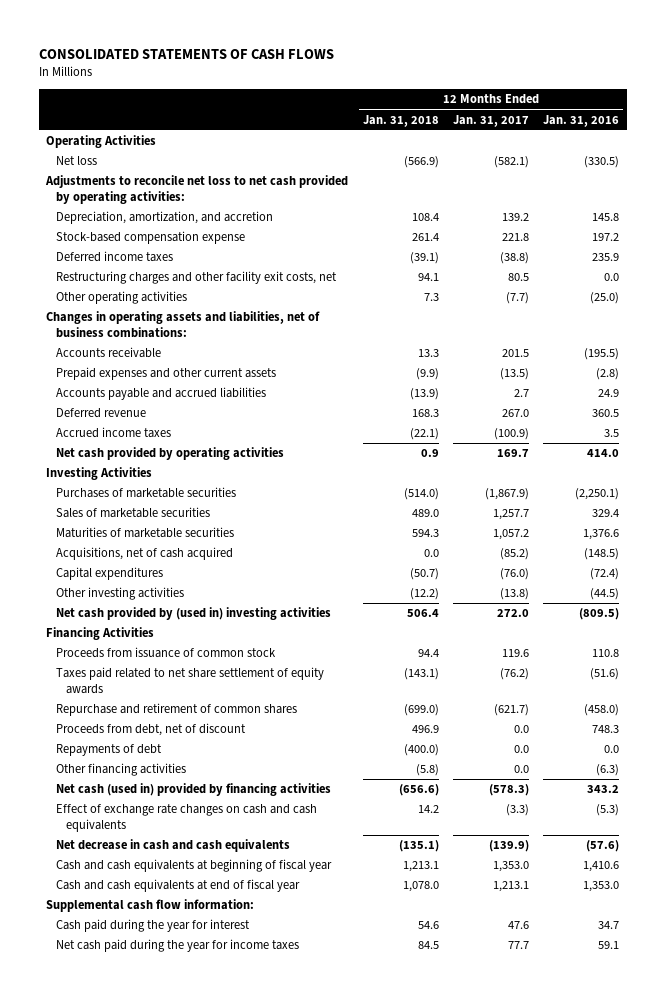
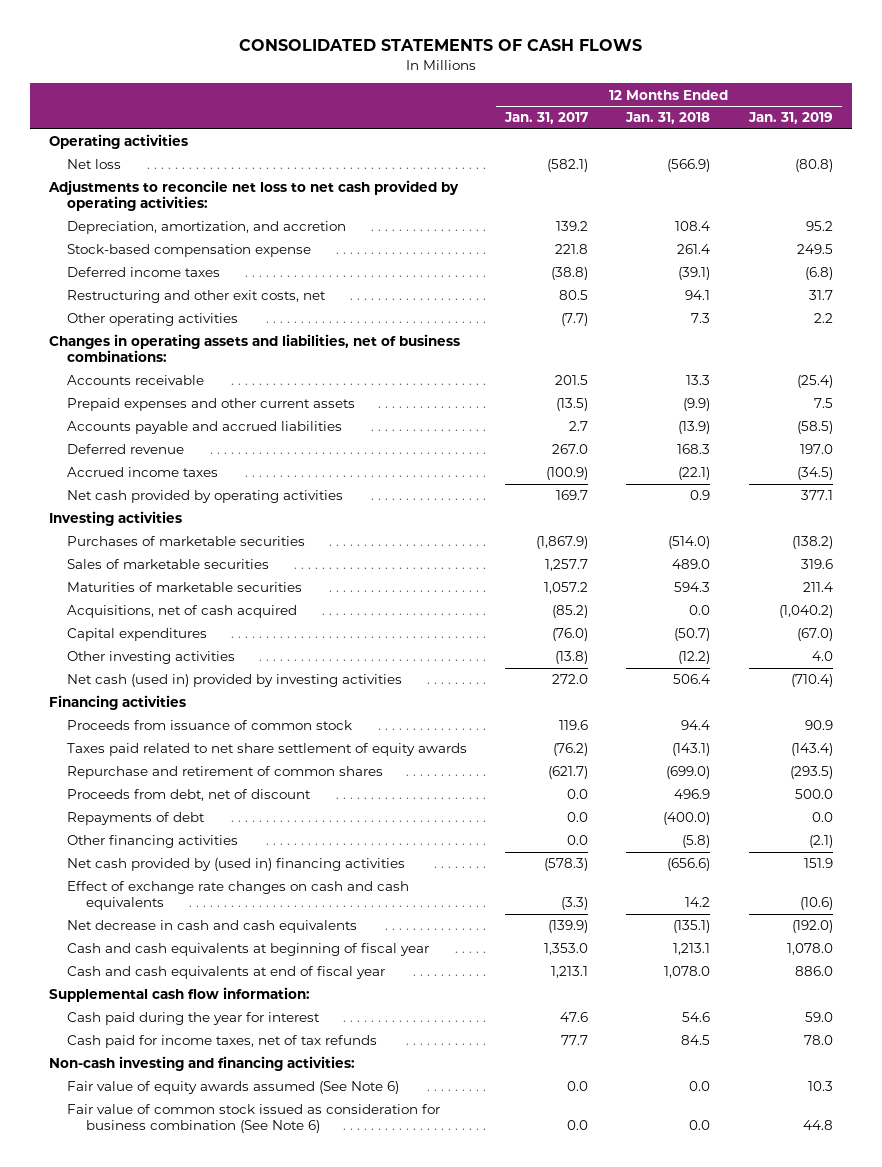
[543,114,620,127] Jan. 31, 2016 -> none
none -> [747,112,833,125] Jan. 31, 2019
[46,135,157,149] Operating Activities -> [49,134,189,150] Operating activities
[55,271,337,285] Restructuring charges and other facility exit costs, net -> [67,290,327,304] Restructuring and other exit costs, net
[46,467,153,481] Investing Activities -> [49,511,183,527] Investing activities
[55,607,331,621] Net cash provided by (used in) investing activities -> [67,674,403,688] Net cash (used in) provided by investing activities
[46,627,155,641] Financing Activities -> [49,695,187,711] Financing activities
[55,783,331,797] Net cash (used in) provided by financing activities -> [67,858,406,872] Net cash provided by (used in) financing activities
[55,939,299,953] Net cash paid during the year for income taxes -> [67,1035,378,1049] Cash paid for income taxes, net of tax refunds
none -> [49,1056,356,1072] Non-cash investing and financing activities:
none -> [67,1081,400,1095] Fair value of equity awards assumed (See Note 6)
none -> [67,1104,441,1134] Fair value of common stock issued as consideration for business combination (See Note 6)

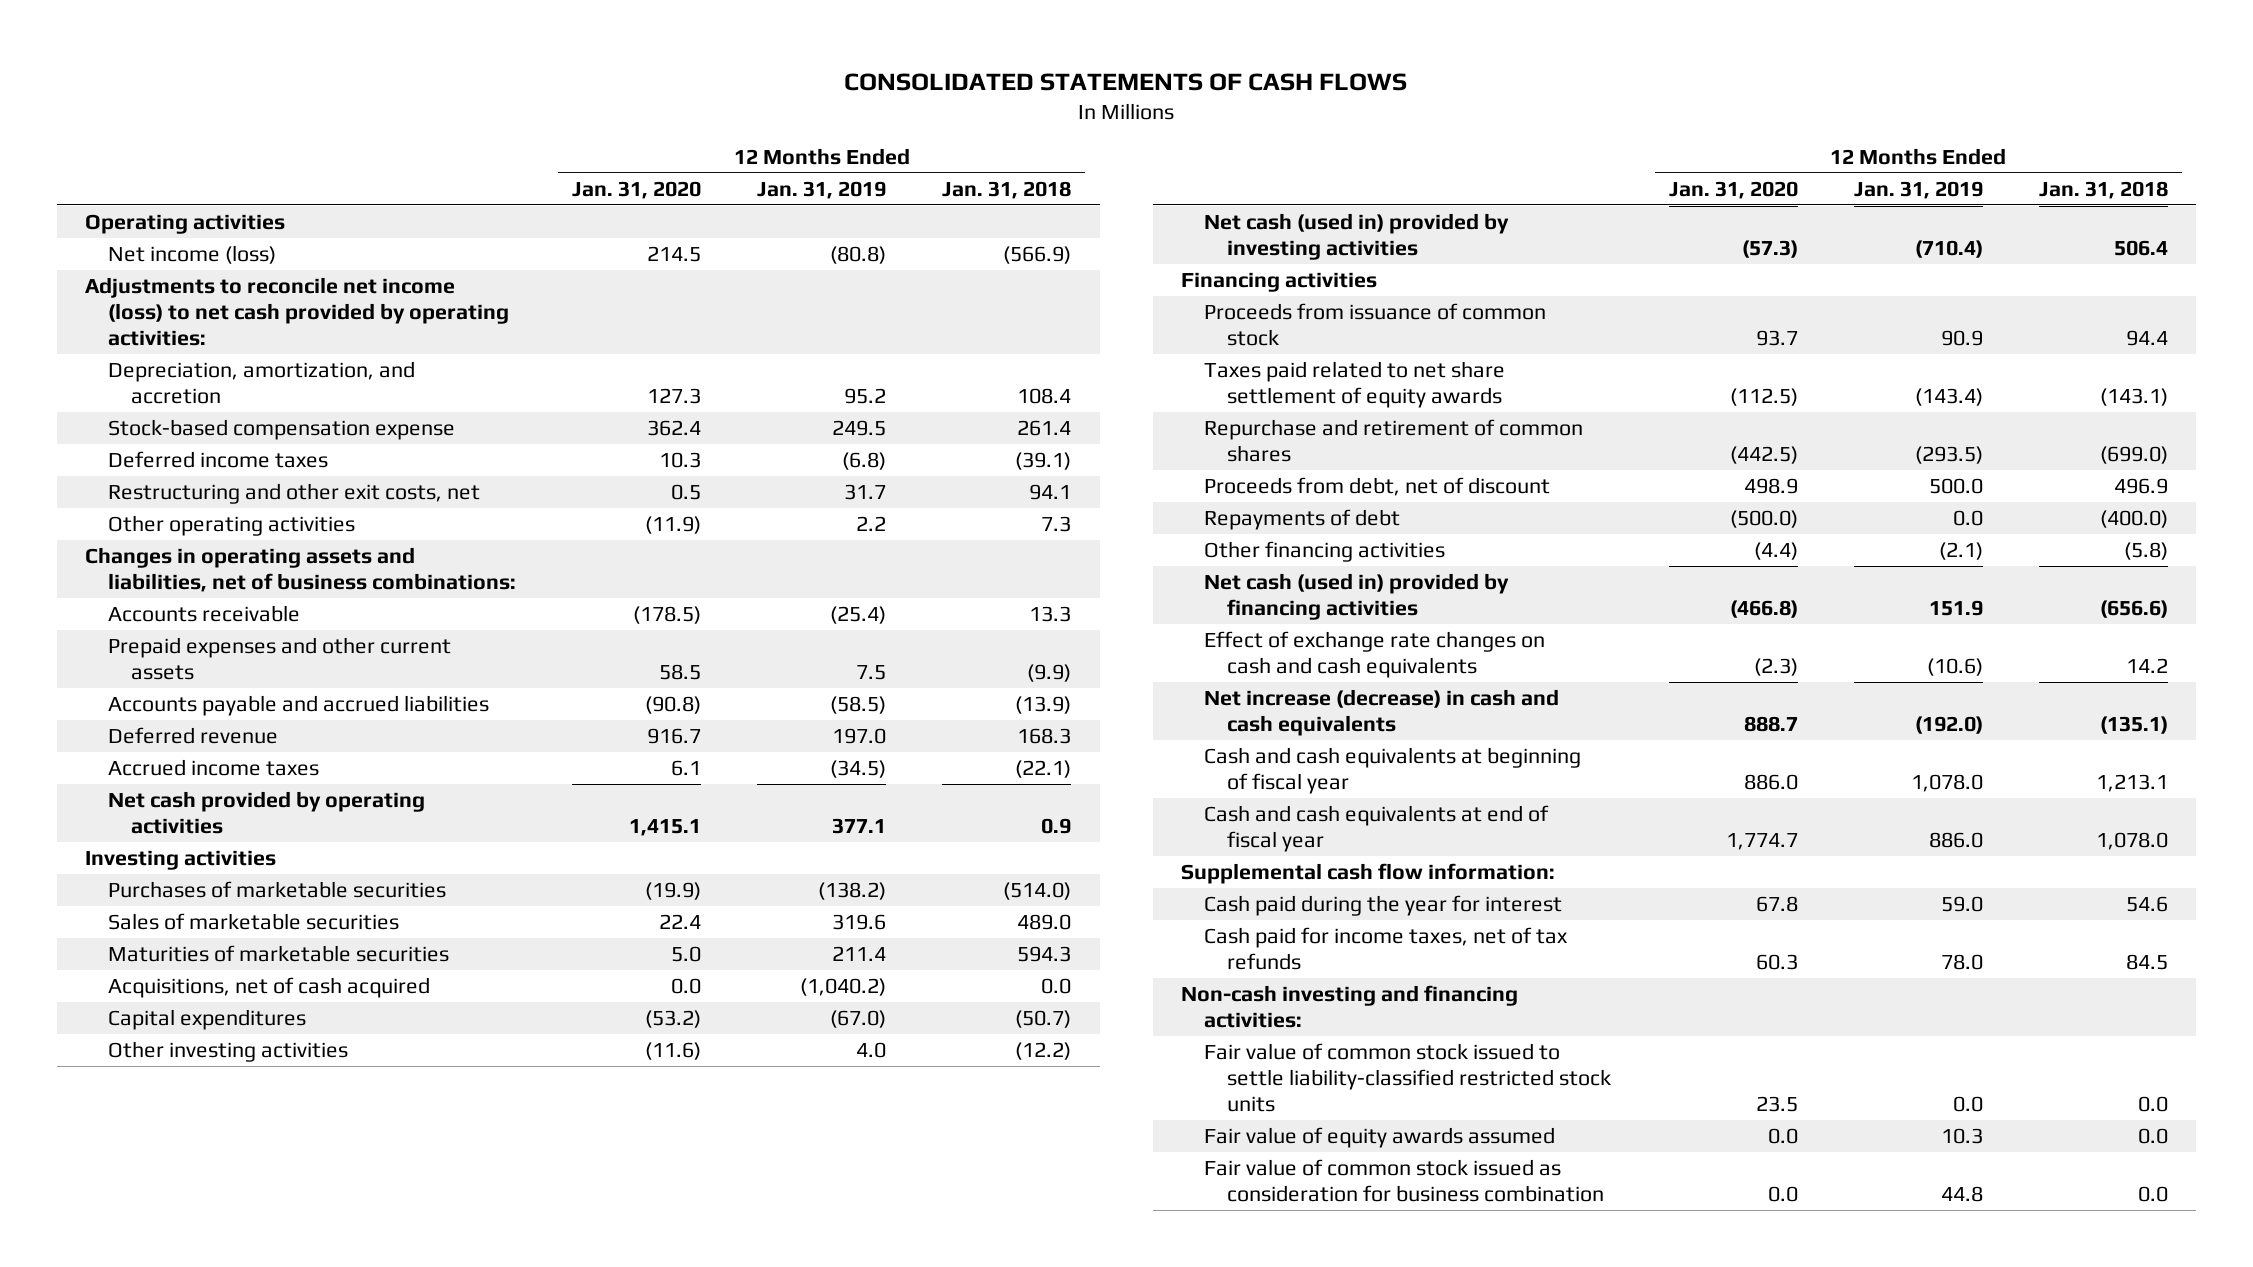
[504,112,589,125] Jan. 31, 2017 -> none
none -> [571,180,701,199] Jan. 31, 2020
[67,159,122,170] Net loss -> [107,245,276,265] Net income (loss)
[48,180,460,212] Adjustments to reconcile net loss to net cash provided by operating activities: -> [84,277,509,347] Adjustments to reconcile net income (loss) to net cash provided by operating activities:
[67,858,406,872] Net cash provided by (used in) financing activities -> [1204,573,1510,621] Net cash (used in) provided by financing activities
[67,920,358,934] Net decrease in cash and cash equivalents -> [1204,689,1560,737] Net increase (decrease) in cash and cash equivalents
none -> [1204,1043,1612,1113] Fair value of common stock issued to settle liability-classified restricted stock units
[67,1081,400,1095] Fair value of equity awards assumed (See Note 6) -> [1204,1127,1556,1149] Fair value of equity awards assumed
[67,1104,441,1134] Fair value of common stock issued as consideration for business combination (See Note 6) -> [1204,1159,1605,1203] Fair value of common stock issued as consideration for business combination

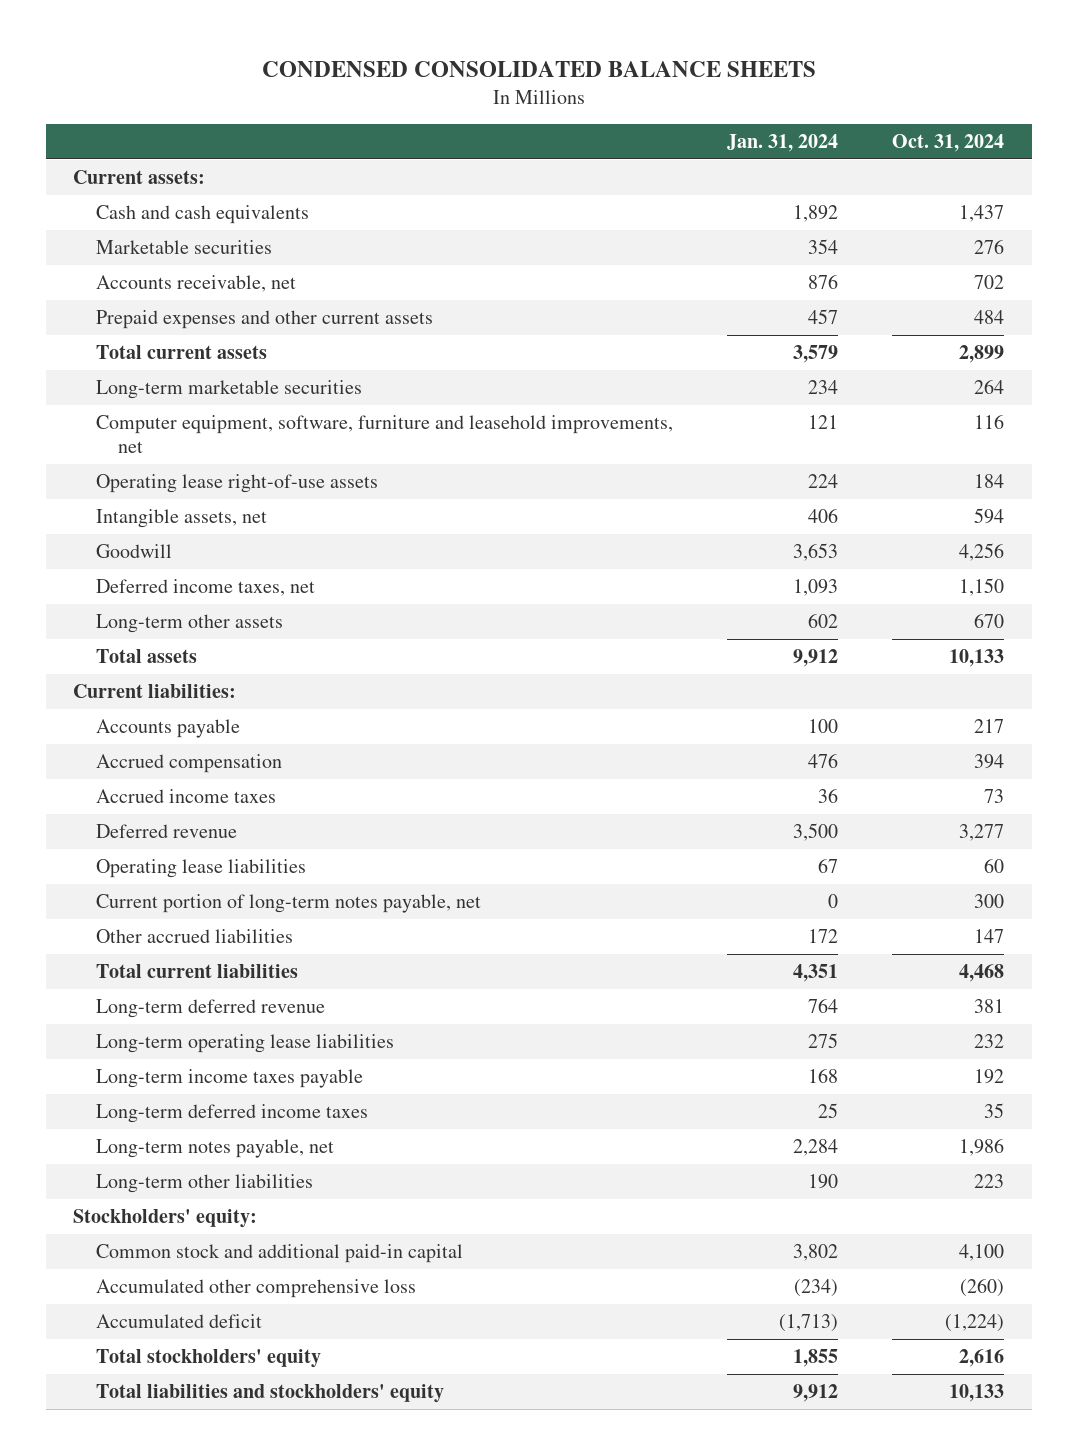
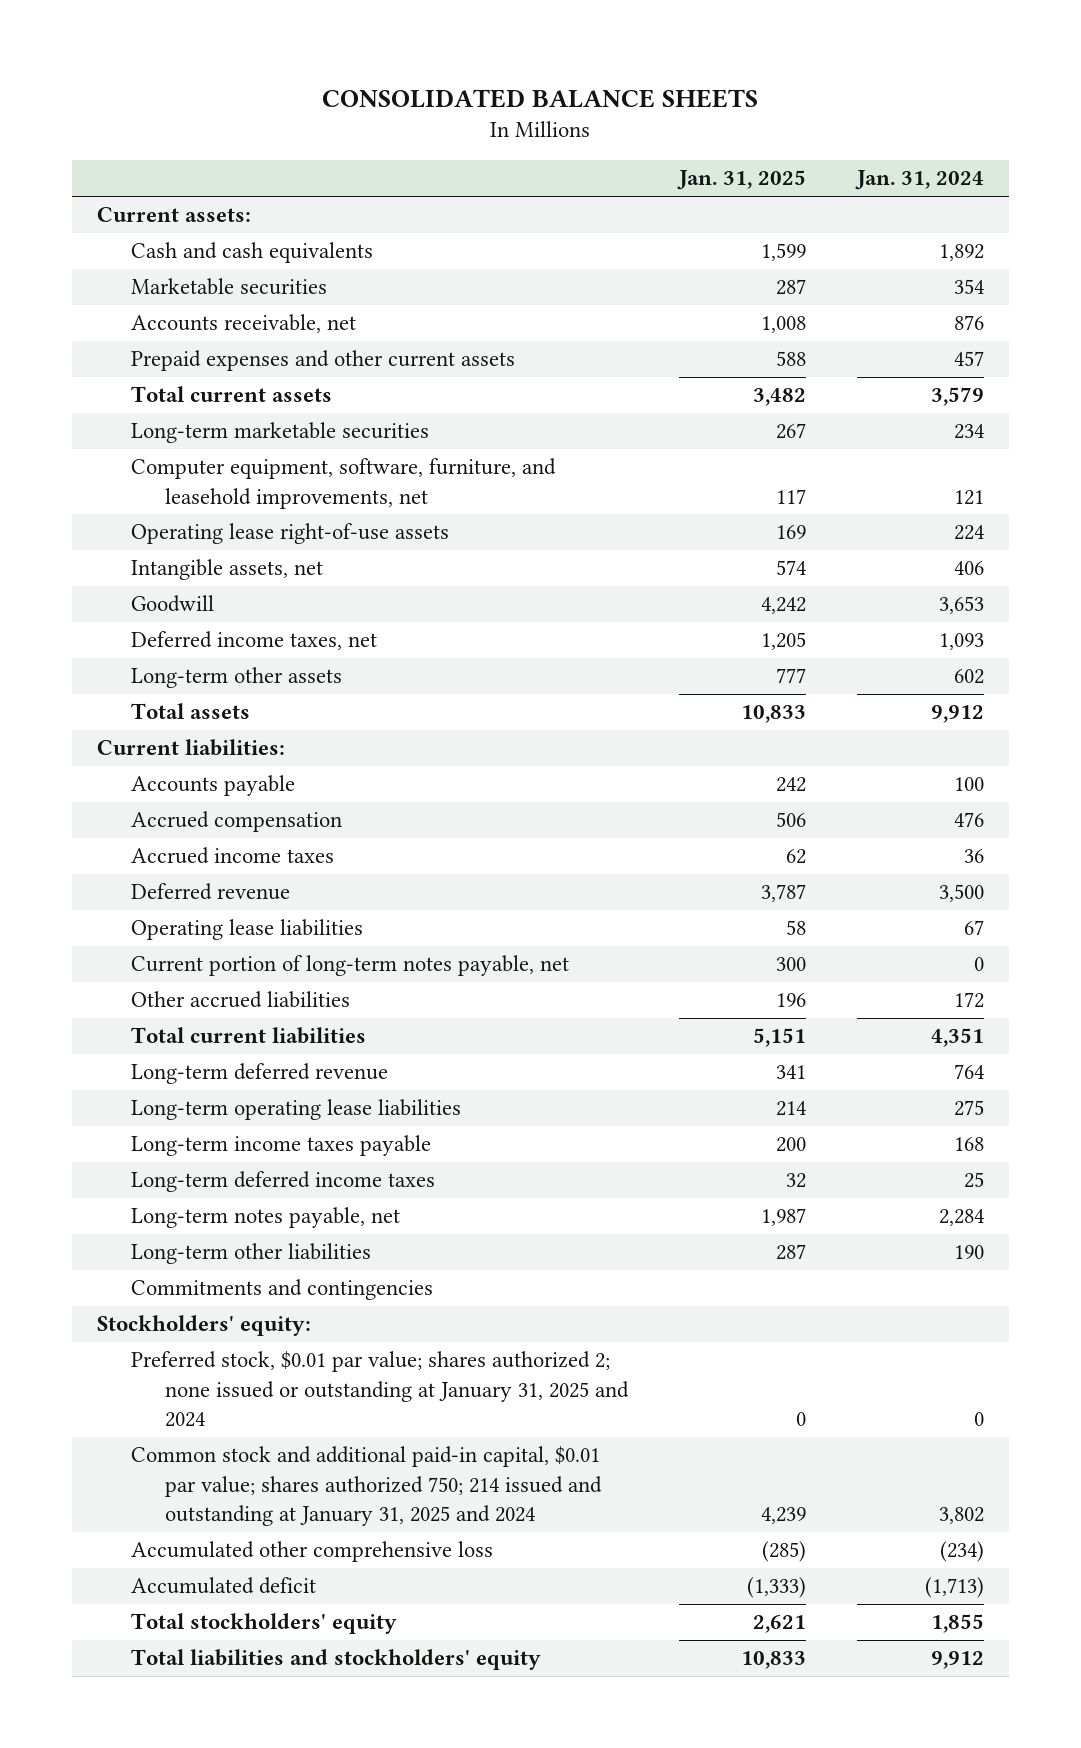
[261,61,816,78] CONDENSED CONSOLIDATED BALANCE SHEETS -> [322,88,759,108] CONSOLIDATED BALANCE SHEETS
[892,133,1005,152] Oct. 31, 2024 -> none
none -> [676,170,806,191] Jan. 31, 2025
[95,415,673,454] Computer equipment, software, furniture and leasehold improvements, net -> [131,458,557,509] Computer equipment, software, furniture, and leasehold improvements, net
none -> [131,1279,434,1301] Commitments and contingencies
none -> [131,1351,630,1427] Preferred stock, $0.01 par value; shares authorized 2; none issued or outstanding at January 31, 2025 and 2024
[95,1244,463,1264] Common stock and additional paid-in capital -> [131,1446,603,1526] Common stock and additional paid-in capital, $0.01 par value; shares authorized 750; 214 issued and outstanding at January 31, 2025 and 2024

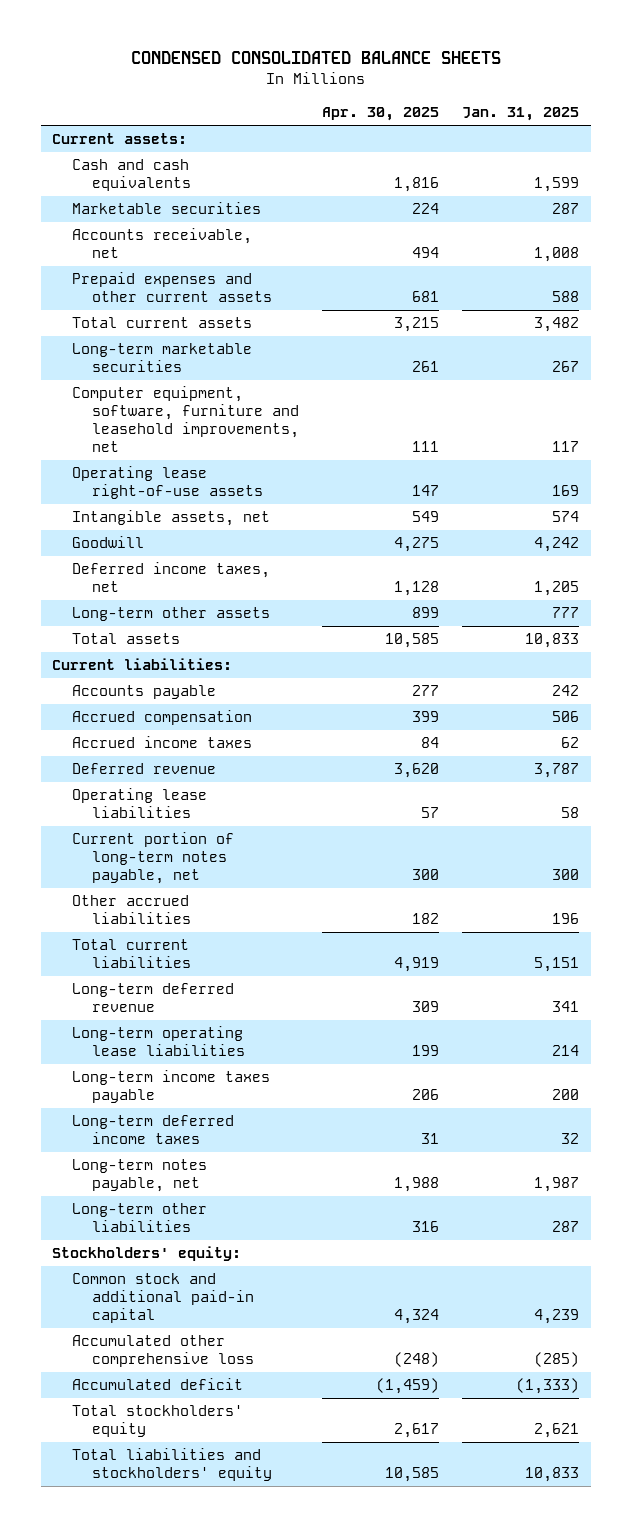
[322,88,759,108] CONSOLIDATED BALANCE SHEETS -> [130,50,501,64] CONDENSED CONSOLIDATED BALANCE SHEETS
[854,170,984,191] Jan. 31, 2024 -> none
none -> [322,107,440,122] Apr. 30, 2025
[131,458,557,509] Computer equipment, software, furniture, and leasehold improvements, net -> [72,386,300,453] Computer equipment, software, furniture and leasehold improvements, net
[131,1279,434,1301] Commitments and contingencies -> none
[131,1351,630,1427] Preferred stock, $0.01 par value; shares authorized 2; none issued or outstanding at January 31, 2025 and 2024 -> none
[131,1446,603,1526] Common stock and additional paid-in capital, $0.01 par value; shares authorized 750; 214 issued and outstanding at January 31, 2025 and 2024 -> [72,1273,255,1324] Common stock and additional paid-in capital

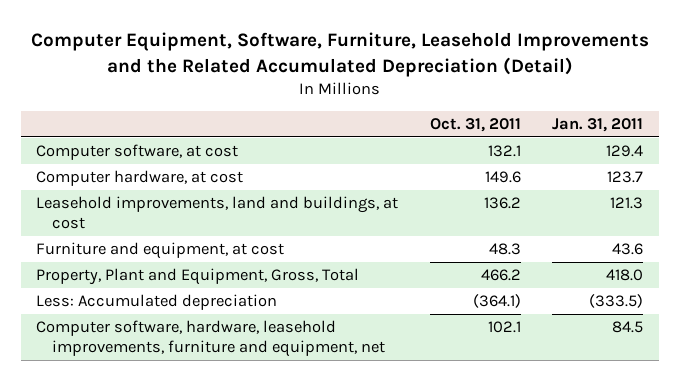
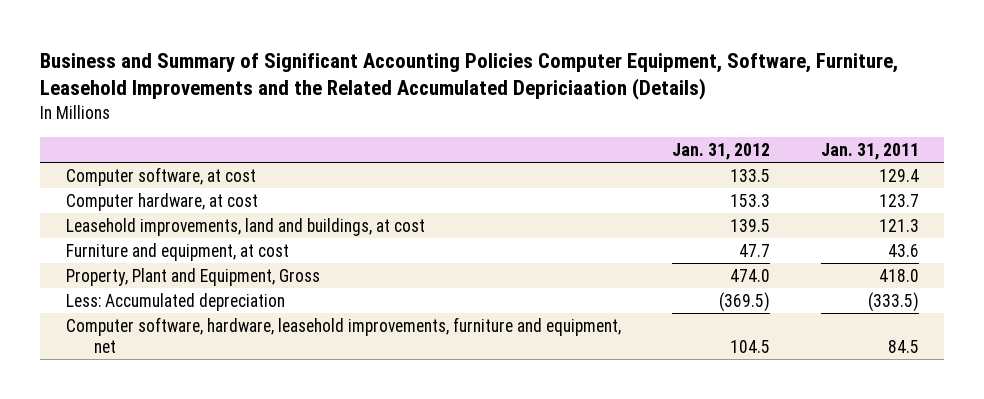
[30,32,649,77] Computer Equipment, Software, Furniture, Leasehold Improvements and the Related Accumulated Depreciation (Detail) -> [40,52,899,101] Business and Summary of Significant Accounting Policies Computer Equipment, Software, Furniture, Leasehold Improvements and the Related Accumulated Depriciaation (Details)
[429,118,521,133] Oct. 31, 2011 -> none
none -> [671,142,770,160] Jan. 31, 2012
[36,268,360,286] Property, Plant and Equipment, Gross, Total -> [65,268,320,287] Property, Plant and Equipment, Gross

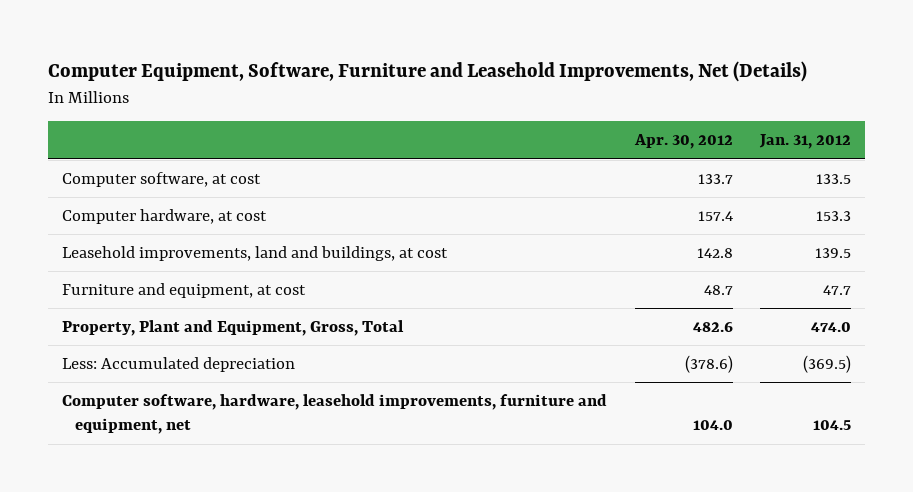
[40,52,899,101] Business and Summary of Significant Accounting Policies Computer Equipment, Software, Furniture, Leasehold Improvements and the Related Accumulated Depriciaation (Details) -> [48,61,808,83] Computer Equipment, Software, Furniture and Leasehold Improvements, Net (Details)
[820,142,919,160] Jan. 31, 2011 -> none
none -> [633,134,733,150] Apr. 30, 2012
[65,268,320,287] Property, Plant and Equipment, Gross -> [62,319,405,336] Property, Plant and Equipment, Gross, Total

